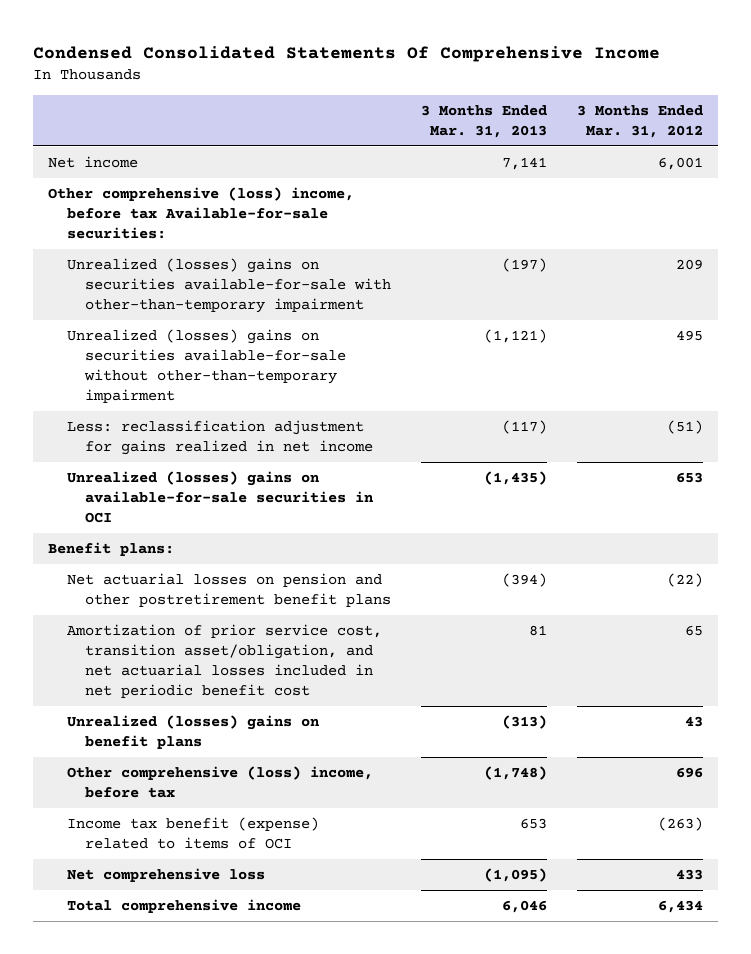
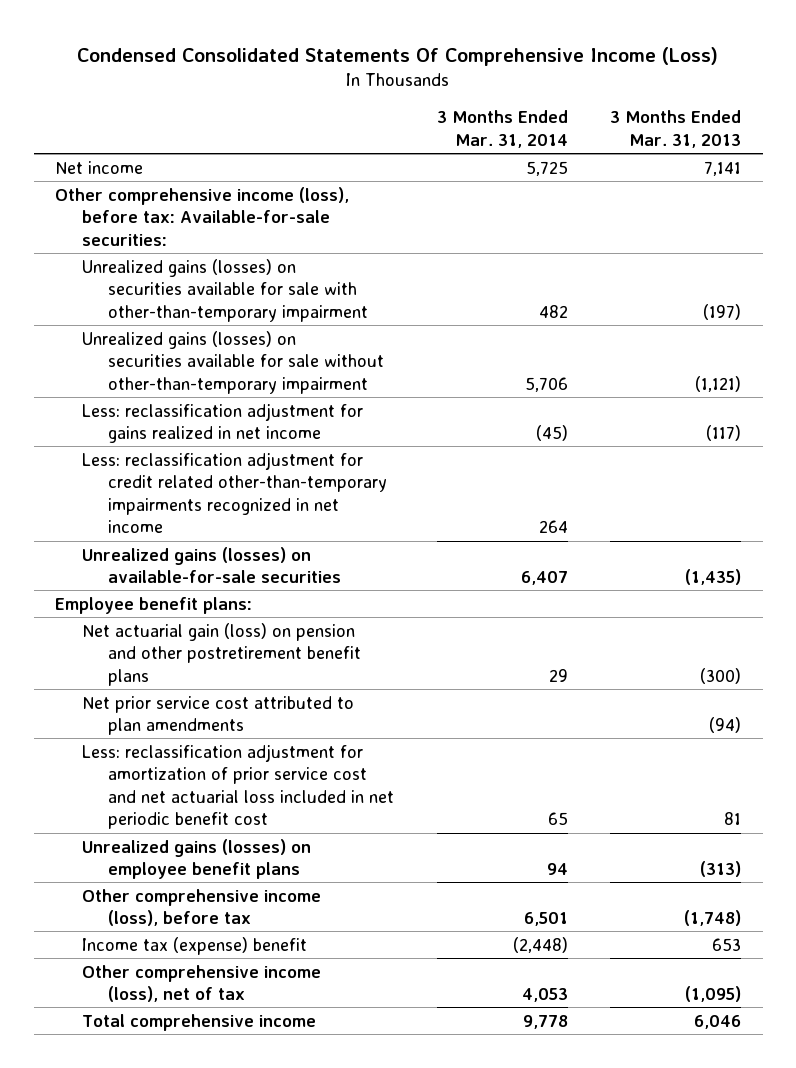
[33,45,661,62] Condensed Consolidated Statements Of Comprehensive Income -> [77,46,719,66] Condensed Consolidated Statements Of Comprehensive Income (Loss)
[576,104,703,138] 3 Months Ended Mar. 31, 2012 -> none
none -> [436,110,568,148] 3 Months Ended Mar. 31, 2014
[48,187,355,240] Other comprehensive (loss) income, before tax Available-for-sale securities: -> [55,186,350,246] Other comprehensive income (loss), before tax: Available-for-sale securities:
[66,258,392,314] Unrealized (losses) gains on securities available-for-sale with other-than-temporary impairment -> [81,258,368,322] Unrealized gains (losses) on securities available for sale with other-than-temporary impairment
[66,329,347,404] Unrealized (losses) gains on securities available-for-sale without other-than-temporary impairment -> [81,330,384,394] Unrealized gains (losses) on securities available for sale without other-than-temporary impairment
none -> [81,451,387,534] Less: reclassification adjustment for credit related other-than-temporary impairments recognized in net income
[66,471,375,524] Unrealized (losses) gains on available-for-sale securities in OCI -> [81,546,341,584] Unrealized gains (losses) on available-for-sale securities
[48,542,175,557] Benefit plans: -> [55,596,253,614] Employee benefit plans:
[66,573,392,608] Net actuarial losses on pension and other postretirement benefit plans -> [81,622,361,686] Net actuarial gain (loss) on pension and other postretirement benefit plans
[502,573,548,588] (394) -> [700,667,742,684] (300)
none -> [81,695,354,736] Net prior service cost attributed to plan amendments
[66,624,382,699] Amortization of prior service cost, transition asset/obligation, and net actuarial losses included in net periodic benefit cost -> [81,743,394,830] Less: reclassification adjustment for amortization of prior service cost and net actuarial loss included in net periodic benefit cost
[66,715,320,750] Unrealized (losses) gains on benefit plans -> [81,838,311,880] Unrealized gains (losses) on employee benefit plans
[66,766,373,799] Other comprehensive (loss) income, before tax -> [81,888,321,927] Other comprehensive income (loss), before tax
[66,817,319,850] Income tax benefit (expense) related to items of OCI -> [81,936,307,955] Income tax (expense) benefit
[66,868,265,883] Net comprehensive loss -> [81,964,321,1003] Other comprehensive income (loss), net of tax

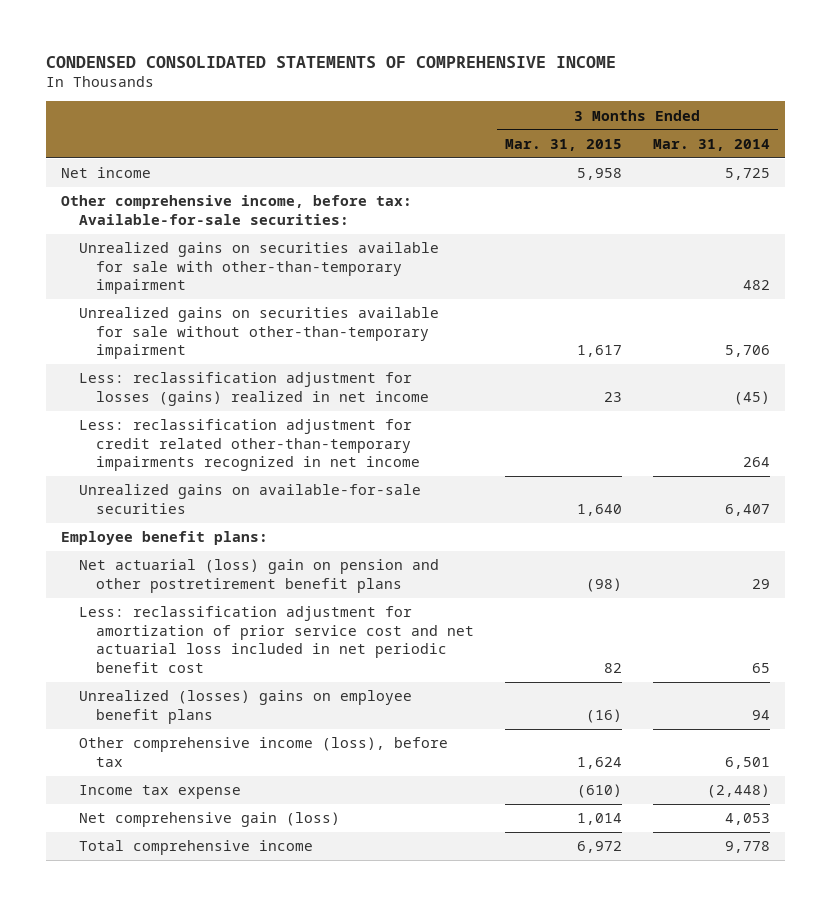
[77,46,719,66] Condensed Consolidated Statements Of Comprehensive Income (Loss) -> [45,55,616,68] CONDENSED CONSOLIDATED STATEMENTS OF COMPREHENSIVE INCOME
[610,110,742,148] 3 Months Ended Mar. 31, 2013 -> none
none -> [505,138,623,151] Mar. 31, 2015
[55,186,350,246] Other comprehensive income (loss), before tax: Available-for-sale securities: -> [60,195,412,225] Other comprehensive income, before tax: Available-for-sale securities:
[81,258,368,322] Unrealized gains (losses) on securities available for sale with other-than-temporary impairment -> [78,242,439,295] Unrealized gains on securities available for sale with other-than-temporary impairment
[81,330,384,394] Unrealized gains (losses) on securities available for sale without other-than-temporary impairment -> [78,307,439,360] Unrealized gains on securities available for sale without other-than-temporary impairment
[81,402,363,444] Less: reclassification adjustment for gains realized in net income -> [78,372,430,406] Less: reclassification adjustment for losses (gains) realized in net income
[81,546,341,584] Unrealized gains (losses) on available-for-sale securities -> [78,484,421,514] Unrealized gains on available-for-sale securities
[81,695,354,736] Net prior service cost attributed to plan amendments -> none
[81,622,361,686] Net actuarial gain (loss) on pension and other postretirement benefit plans -> [78,559,439,593] Net actuarial (loss) gain on pension and other postretirement benefit plans
[81,838,311,880] Unrealized gains (losses) on employee benefit plans -> [78,690,412,724] Unrealized (losses) gains on employee benefit plans
[81,936,307,955] Income tax (expense) benefit -> [78,785,241,800] Income tax expense
[81,964,321,1003] Other comprehensive income (loss), net of tax -> [78,812,340,828] Net comprehensive gain (loss)

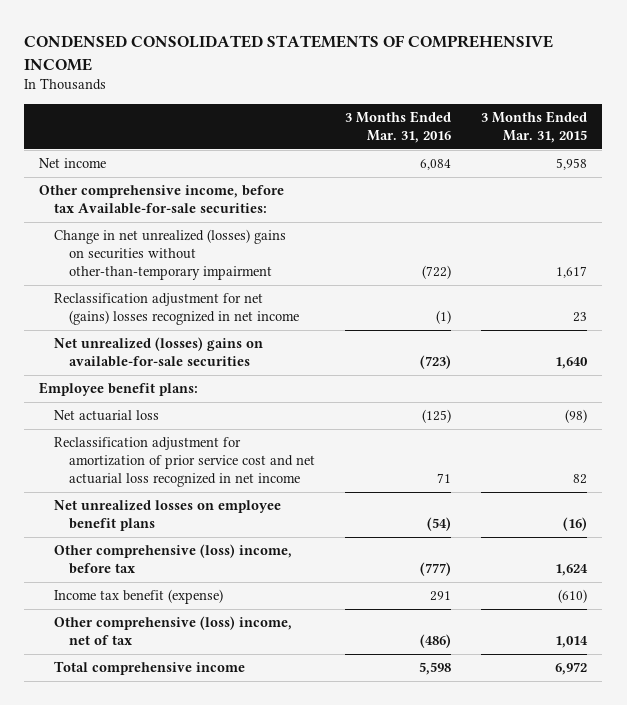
[652,138,770,151] Mar. 31, 2014 -> none
none -> [345,111,452,143] 3 Months Ended Mar. 31, 2016
[78,242,439,295] Unrealized gains on securities available for sale with other-than-temporary impairment -> none
[78,419,421,472] Less: reclassification adjustment for credit related other-than-temporary impairments recognized in net income -> none
[60,195,412,225] Other comprehensive income, before tax: Available-for-sale securities: -> [39,185,285,215] Other comprehensive income, before tax Available-for-sale securities:
[78,307,439,360] Unrealized gains on securities available for sale without other-than-temporary impairment -> [54,229,287,280] Change in net unrealized (losses) gains on securities without other-than-temporary impairment
[78,372,430,406] Less: reclassification adjustment for losses (gains) realized in net income -> [54,293,300,326] Reclassification adjustment for net (gains) losses recognized in net income
[78,484,421,514] Unrealized gains on available-for-sale securities -> [54,337,264,368] Net unrealized (losses) gains on available-for-sale securities
[78,559,439,593] Net actuarial (loss) gain on pension and other postretirement benefit plans -> [54,410,160,422] Net actuarial loss
[78,606,475,673] Less: reclassification adjustment for amortization of prior service cost and net actuarial loss included in net periodic benefit cost -> [54,437,316,487] Reclassification adjustment for amortization of prior service cost and net actuarial loss recognized in net income
[78,690,412,724] Unrealized (losses) gains on employee benefit plans -> [54,500,282,532] Net unrealized losses on employee benefit plans
[78,737,448,767] Other comprehensive income (loss), before tax -> [54,544,293,575] Other comprehensive (loss) income, before tax
[78,785,241,800] Income tax expense -> [54,589,224,605] Income tax benefit (expense)
[78,812,340,828] Net comprehensive gain (loss) -> [54,616,293,646] Other comprehensive (loss) income, net of tax

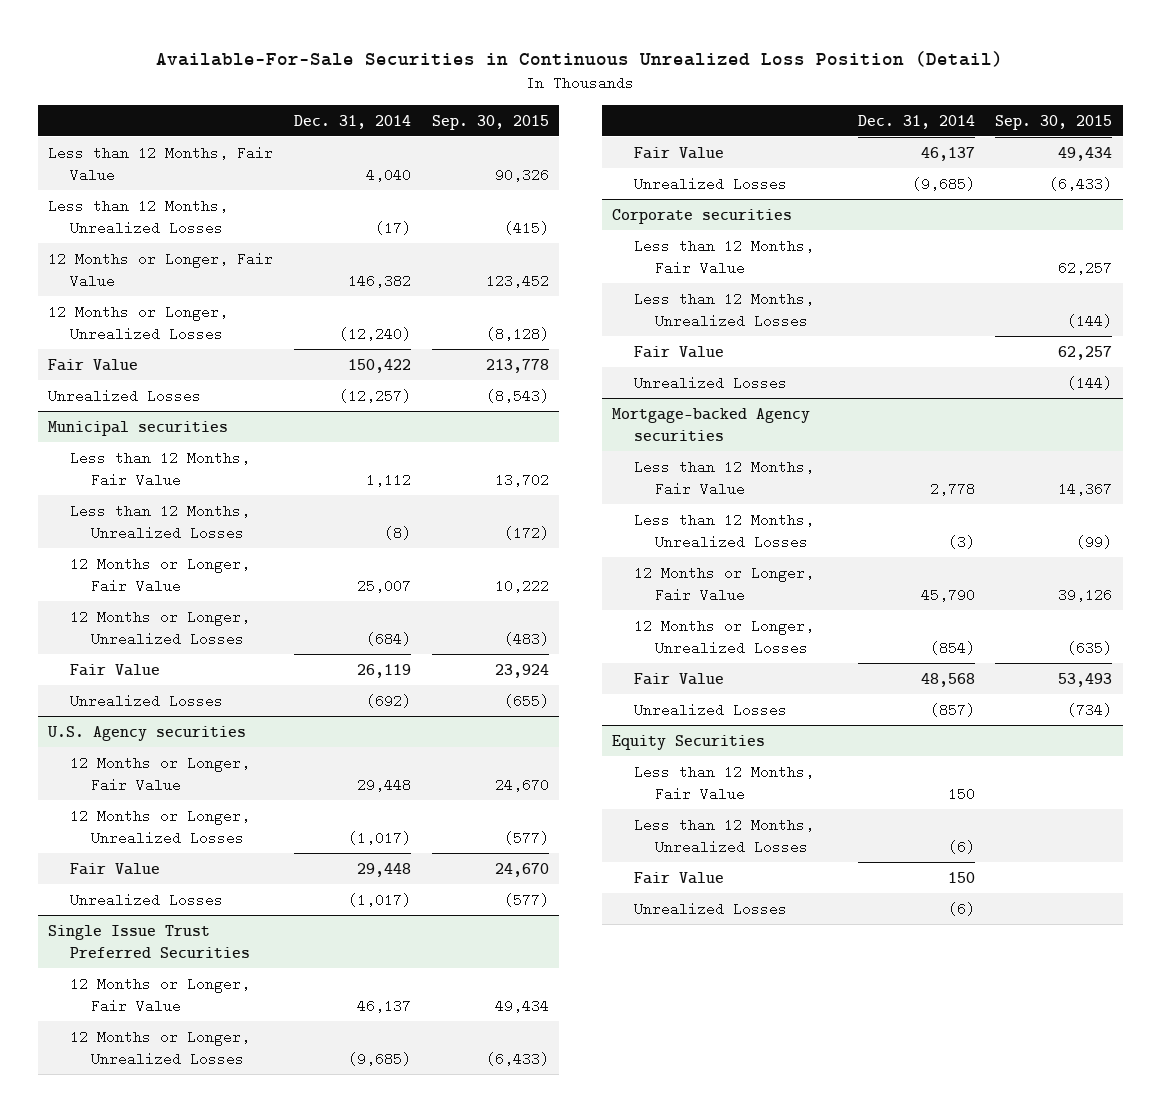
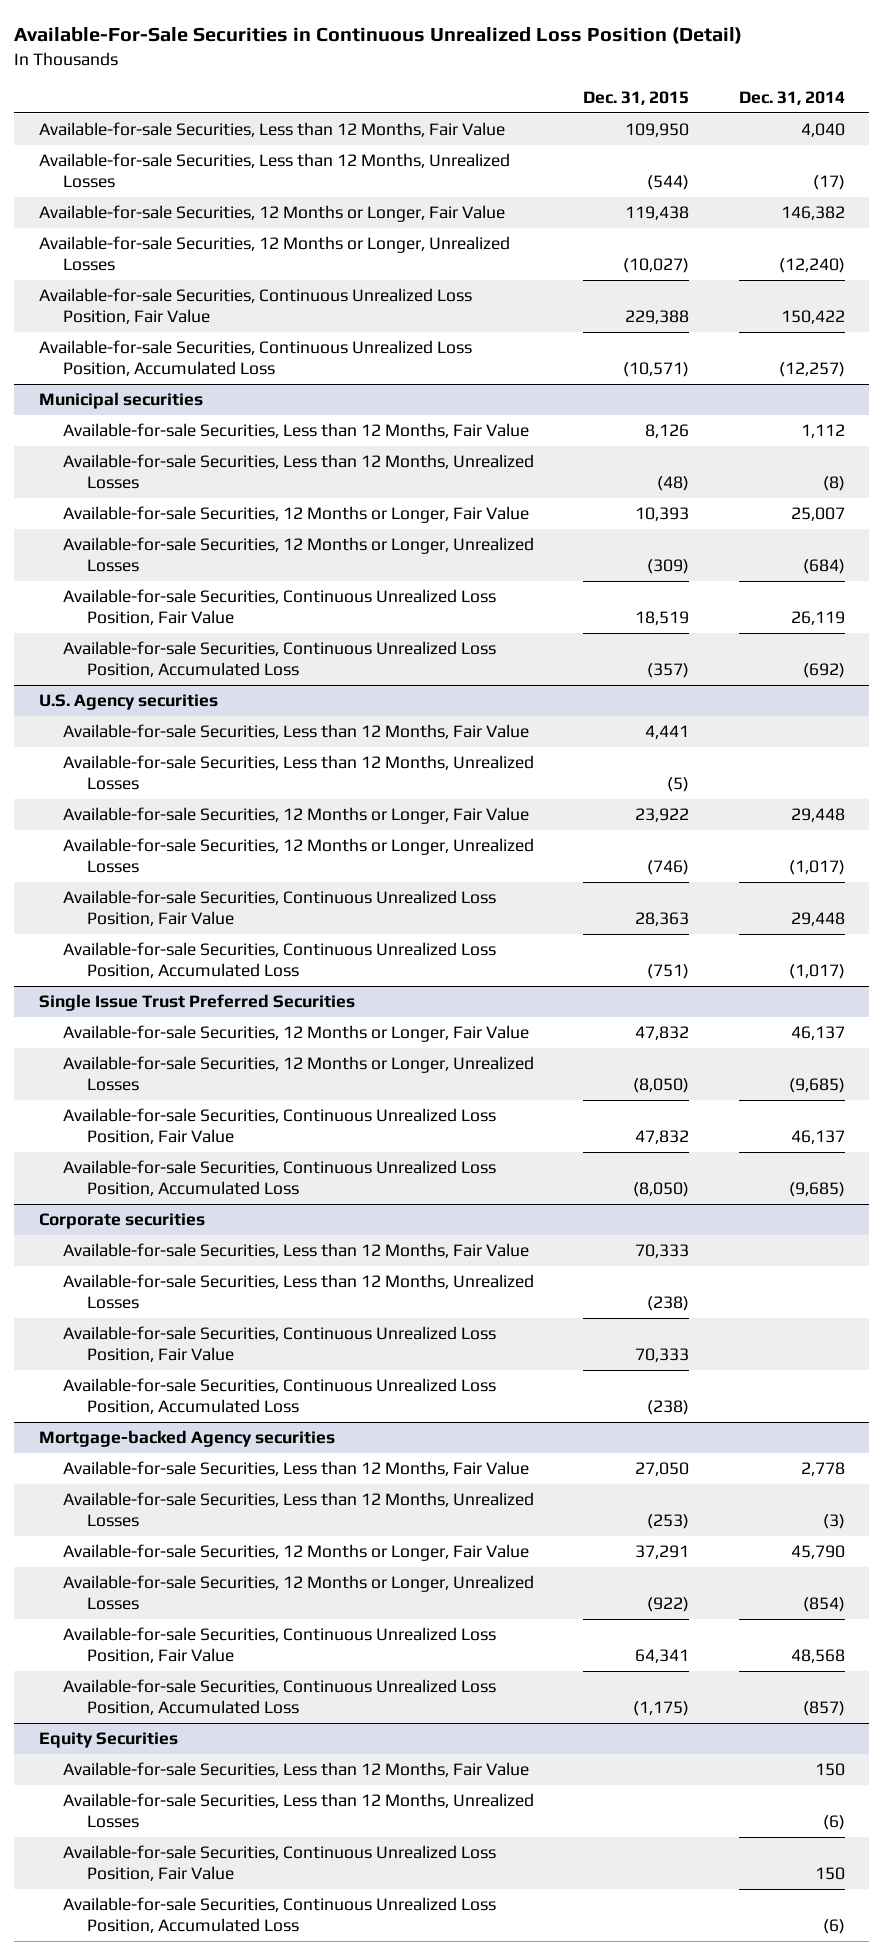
[431,114,549,130] Sep. 30, 2015 -> none
none -> [583,90,690,105] Dec. 31, 2015
[48,145,274,182] Less than 12 Months, Fair Value -> [38,121,505,137] Available-for-sale Securities, Less than 12 Months, Fair Value
[48,198,229,235] Less than 12 Months, Unrealized Losses -> [38,152,510,189] Available-for-sale Securities, Less than 12 Months, Unrealized Losses
[48,251,274,288] 12 Months or Longer, Fair Value -> [38,204,505,222] Available-for-sale Securities, 12 Months or Longer, Fair Value
[48,304,229,341] 12 Months or Longer, Unrealized Losses -> [38,235,510,272] Available-for-sale Securities, 12 Months or Longer, Unrealized Losses
[48,358,139,371] Fair Value -> [38,287,472,325] Available-for-sale Securities, Continuous Unrealized Loss Position, Fair Value
[48,388,202,403] Unrealized Losses -> [38,339,472,377] Available-for-sale Securities, Continuous Unrealized Loss Position, Accumulated Loss
[69,450,250,487] Less than 12 Months, Fair Value -> [63,422,530,438] Available-for-sale Securities, Less than 12 Months, Fair Value
[69,503,250,540] Less than 12 Months, Unrealized Losses -> [63,453,535,490] Available-for-sale Securities, Less than 12 Months, Unrealized Losses
[69,556,250,593] 12 Months or Longer, Fair Value -> [63,505,530,523] Available-for-sale Securities, 12 Months or Longer, Fair Value
[69,609,250,646] 12 Months or Longer, Unrealized Losses -> [63,536,535,573] Available-for-sale Securities, 12 Months or Longer, Unrealized Losses
[69,663,160,676] Fair Value -> [63,588,497,626] Available-for-sale Securities, Continuous Unrealized Loss Position, Fair Value
[69,693,223,708] Unrealized Losses -> [63,640,497,678] Available-for-sale Securities, Continuous Unrealized Loss Position, Accumulated Loss
none -> [63,723,530,739] Available-for-sale Securities, Less than 12 Months, Fair Value
none -> [63,754,535,791] Available-for-sale Securities, Less than 12 Months, Unrealized Losses
[69,755,250,792] 12 Months or Longer, Fair Value -> [63,806,530,824] Available-for-sale Securities, 12 Months or Longer, Fair Value
[69,808,250,845] 12 Months or Longer, Unrealized Losses -> [63,837,535,874] Available-for-sale Securities, 12 Months or Longer, Unrealized Losses
[69,862,160,875] Fair Value -> [63,889,497,927] Available-for-sale Securities, Continuous Unrealized Loss Position, Fair Value
[69,892,223,907] Unrealized Losses -> [63,941,497,979] Available-for-sale Securities, Continuous Unrealized Loss Position, Accumulated Loss
[69,976,250,1013] 12 Months or Longer, Fair Value -> [63,1024,530,1042] Available-for-sale Securities, 12 Months or Longer, Fair Value
[69,1029,250,1066] 12 Months or Longer, Unrealized Losses -> [63,1055,535,1092] Available-for-sale Securities, 12 Months or Longer, Unrealized Losses
[633,146,724,159] Fair Value -> [63,1107,497,1145] Available-for-sale Securities, Continuous Unrealized Loss Position, Fair Value
[633,176,787,191] Unrealized Losses -> [63,1159,497,1197] Available-for-sale Securities, Continuous Unrealized Loss Position, Accumulated Loss
[633,238,814,275] Less than 12 Months, Fair Value -> [63,1242,530,1258] Available-for-sale Securities, Less than 12 Months, Fair Value
[633,291,814,328] Less than 12 Months, Unrealized Losses -> [63,1273,535,1310] Available-for-sale Securities, Less than 12 Months, Unrealized Losses
[633,345,724,358] Fair Value -> [63,1325,497,1363] Available-for-sale Securities, Continuous Unrealized Loss Position, Fair Value
[633,375,787,390] Unrealized Losses -> [63,1377,497,1415] Available-for-sale Securities, Continuous Unrealized Loss Position, Accumulated Loss
[633,459,814,496] Less than 12 Months, Fair Value -> [63,1460,530,1476] Available-for-sale Securities, Less than 12 Months, Fair Value
[633,512,814,549] Less than 12 Months, Unrealized Losses -> [63,1491,535,1528] Available-for-sale Securities, Less than 12 Months, Unrealized Losses
[633,565,814,602] 12 Months or Longer, Fair Value -> [63,1543,530,1561] Available-for-sale Securities, 12 Months or Longer, Fair Value
[633,618,814,655] 12 Months or Longer, Unrealized Losses -> [63,1574,535,1611] Available-for-sale Securities, 12 Months or Longer, Unrealized Losses
[633,672,724,685] Fair Value -> [63,1626,497,1664] Available-for-sale Securities, Continuous Unrealized Loss Position, Fair Value
[633,702,787,717] Unrealized Losses -> [63,1678,497,1716] Available-for-sale Securities, Continuous Unrealized Loss Position, Accumulated Loss
[633,764,814,801] Less than 12 Months, Fair Value -> [63,1761,530,1777] Available-for-sale Securities, Less than 12 Months, Fair Value
[633,817,814,854] Less than 12 Months, Unrealized Losses -> [63,1792,535,1829] Available-for-sale Securities, Less than 12 Months, Unrealized Losses
[633,871,724,884] Fair Value -> [63,1844,497,1882] Available-for-sale Securities, Continuous Unrealized Loss Position, Fair Value
[633,901,787,916] Unrealized Losses -> [63,1896,497,1934] Available-for-sale Securities, Continuous Unrealized Loss Position, Accumulated Loss

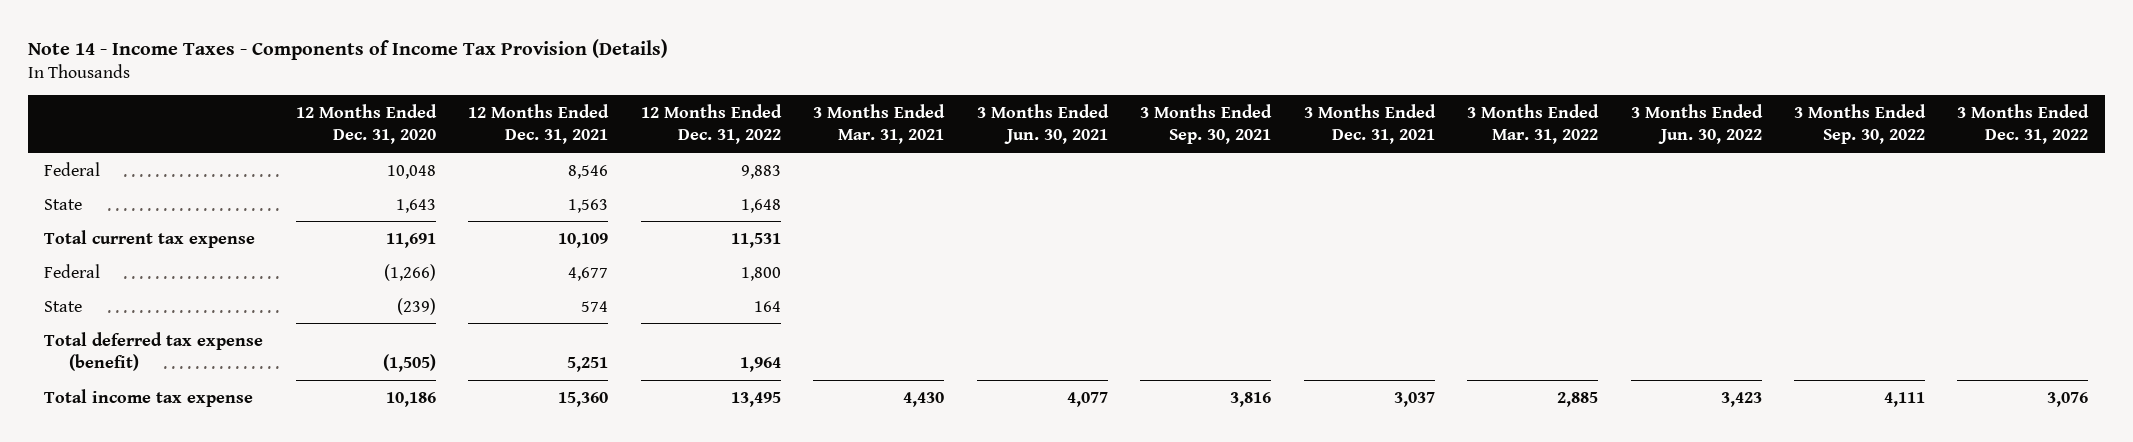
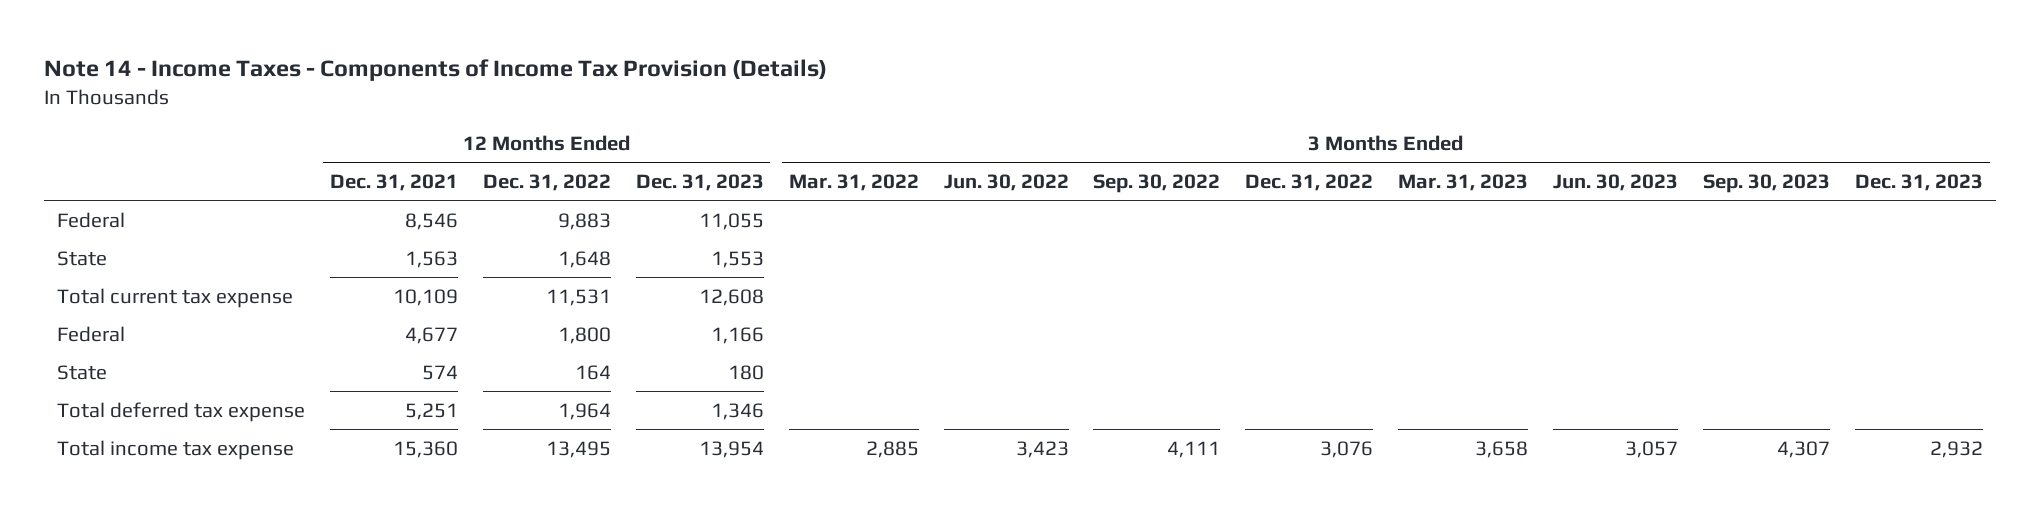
[295,104,437,145] 12 Months Ended Dec. 31, 2020 -> none
[813,104,946,145] 3 Months Ended Mar. 31, 2021 -> none
[976,104,1109,145] 3 Months Ended Jun. 30, 2021 -> none
[1140,104,1273,145] 3 Months Ended Sep. 30, 2021 -> none
[1303,104,1436,145] 3 Months Ended Dec. 31, 2021 -> none
none -> [635,173,764,191] Dec. 31, 2023
none -> [1398,173,1529,191] Mar. 31, 2023
none -> [1553,173,1679,191] Jun. 30, 2023
none -> [1703,173,1831,193] Sep. 30, 2023
none -> [1855,173,1984,191] Dec. 31, 2023
[44,331,264,371] Total deferred tax expense (benefit) -> [56,401,305,422] Total deferred tax expense

